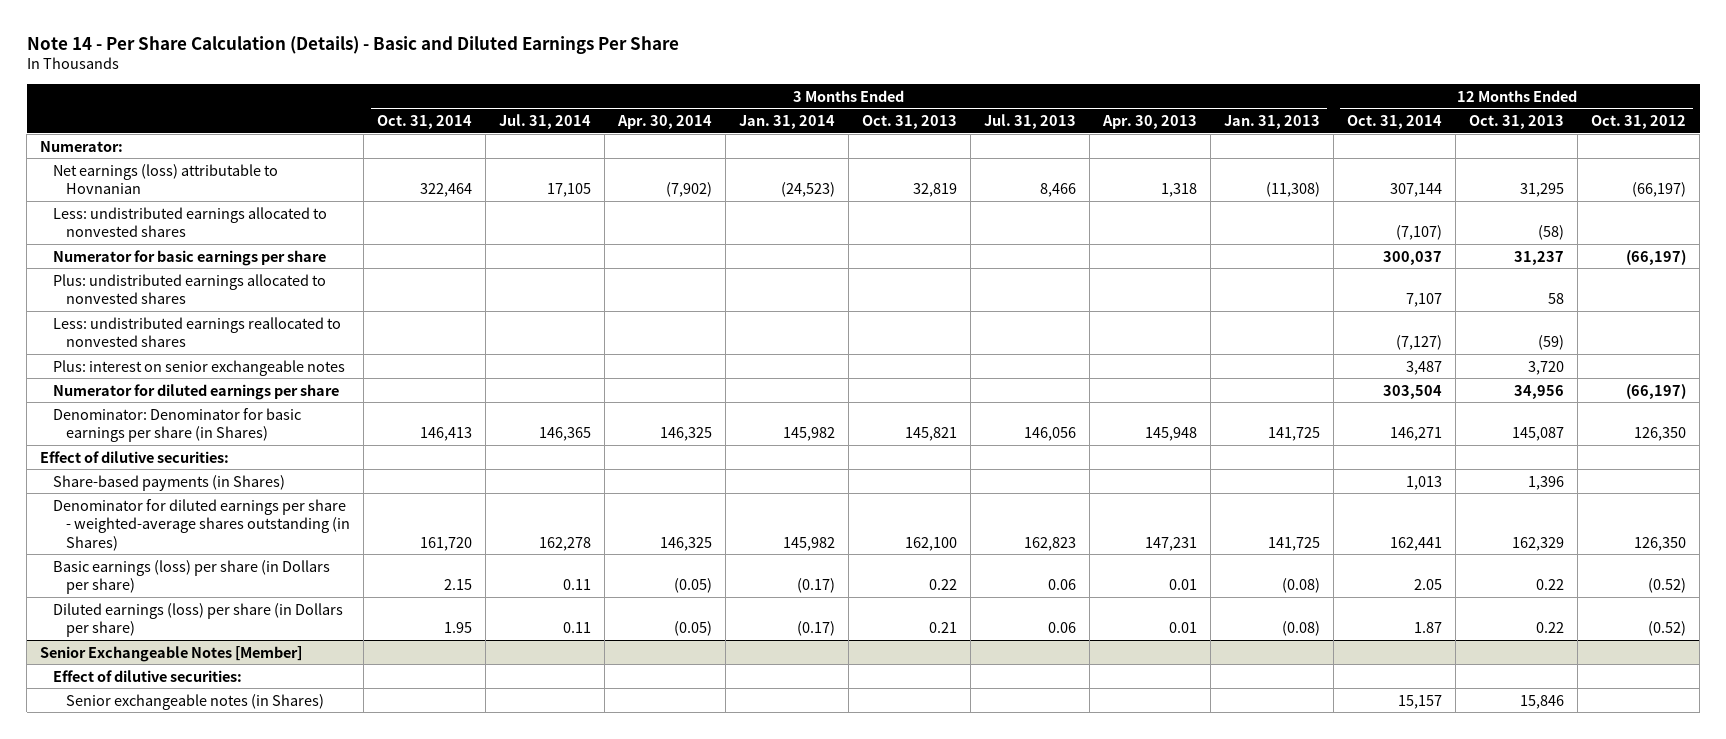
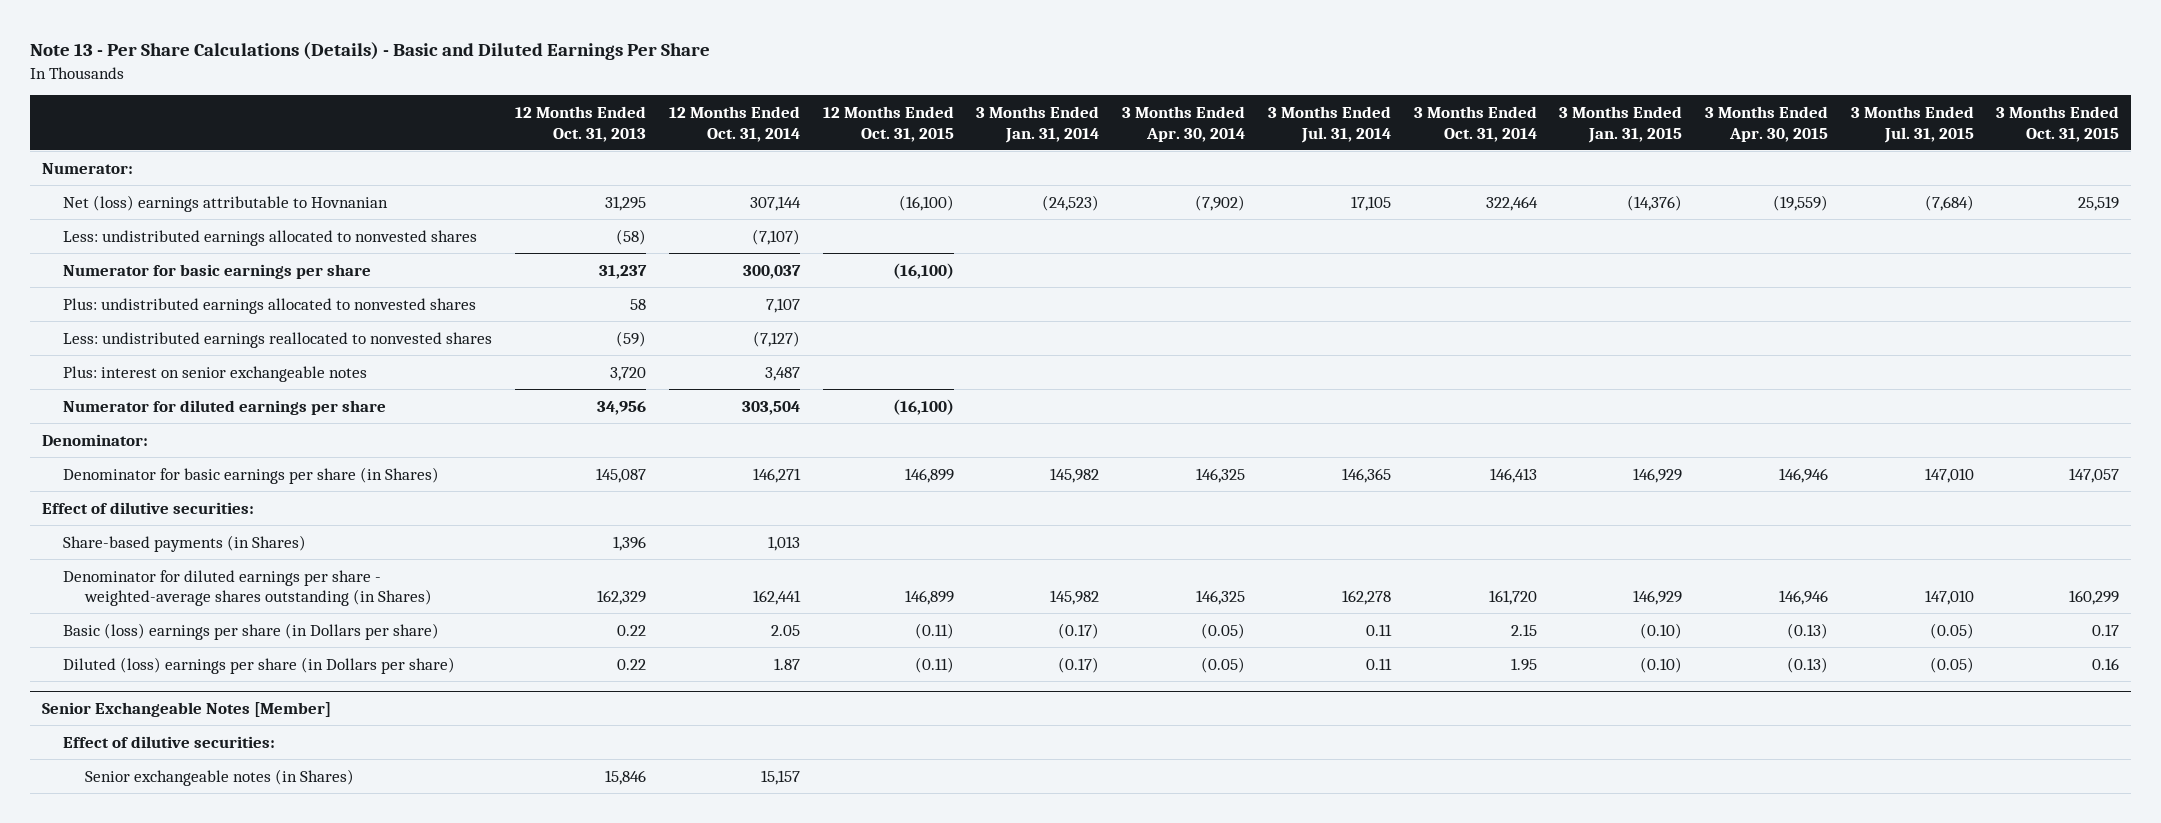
[26,35,679,54] Note 14 - Per Share Calculation (Details) - Basic and Diluted Earnings Per Share -> [30,42,711,61] Note 13 - Per Share Calculations (Details) - Basic and Diluted Earnings Per Share
[862,114,958,129] Oct. 31, 2013 -> none
[984,113,1077,129] Jul. 31, 2013 -> none
[1102,114,1198,129] Apr. 30, 2013 -> none
[1224,114,1321,129] Jan. 31, 2013 -> none
[1591,114,1687,129] Oct. 31, 2012 -> none
none -> [822,106,954,142] 12 Months Ended Oct. 31, 2015
none -> [1559,106,1683,143] 3 Months Ended Jan. 31, 2015
none -> [1705,106,1829,142] 3 Months Ended Apr. 30, 2015
none -> [1850,106,1974,143] 3 Months Ended Jul. 31, 2015
none -> [1996,106,2120,142] 3 Months Ended Oct. 31, 2015
[53,163,279,195] Net earnings (loss) attributable to Hovnanian -> [63,194,389,212] Net (loss) earnings attributable to Hovnanian
none -> [41,433,148,446] Denominator:
[53,407,302,443] Denominator: Denominator for basic earnings per share (in Shares) -> [63,466,440,484] Denominator for basic earnings per share (in Shares)
[53,559,331,595] Basic earnings (loss) per share (in Dollars per share) -> [63,622,440,640] Basic (loss) earnings per share (in Dollars per share)
[53,602,344,638] Diluted earnings (loss) per share (in Dollars per share) -> [63,656,456,674] Diluted (loss) earnings per share (in Dollars per share)

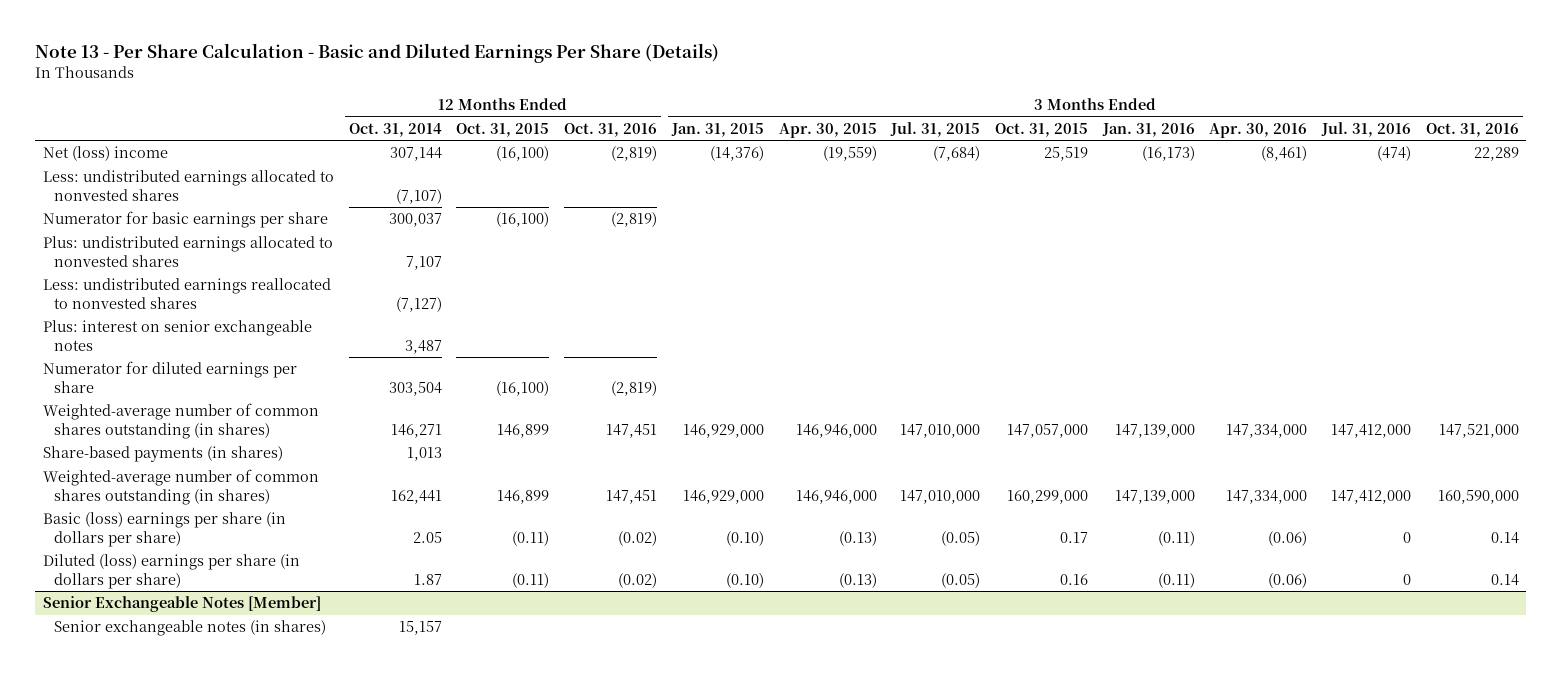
[30,42,711,61] Note 13 - Per Share Calculations (Details) - Basic and Diluted Earnings Per Share -> [35,43,720,64] Note 13 - Per Share Calculation - Basic and Diluted Earnings Per Share (Details)
[515,106,647,142] 12 Months Ended Oct. 31, 2013 -> none
[976,106,1100,143] 3 Months Ended Jan. 31, 2014 -> none
[1122,106,1246,142] 3 Months Ended Apr. 30, 2014 -> none
[1267,106,1391,143] 3 Months Ended Jul. 31, 2014 -> none
[1413,106,1537,142] 3 Months Ended Oct. 31, 2014 -> none
none -> [564,122,658,137] Oct. 31, 2016
none -> [1101,122,1195,137] Jan. 31, 2016
none -> [1209,122,1308,138] Apr. 30, 2016
none -> [1321,121,1412,137] Jul. 31, 2016
none -> [1425,122,1519,137] Oct. 31, 2016
[41,162,133,174] Numerator: -> none
[63,194,389,212] Net (loss) earnings attributable to Hovnanian -> [42,146,168,162] Net (loss) income
[41,433,148,446] Denominator: -> none
[63,466,440,484] Denominator for basic earnings per share (in Shares) -> none
[41,501,254,514] Effect of dilutive securities: -> none
none -> [42,403,319,439] Weighted-average number of common shares outstanding (in shares)
[63,534,307,552] Share-based payments (in Shares) -> [42,446,283,463] Share-based payments (in shares)
[63,569,433,607] Denominator for diluted earnings per share - weighted-average shares outstanding (in Shares) -> [42,469,319,505] Weighted-average number of common shares outstanding (in shares)
[1633,590,1683,606] 146,929 -> [682,489,764,504] 146,929,000
[1779,590,1829,606] 146,946 -> [795,489,877,504] 146,946,000
[1924,590,1974,606] 147,010 -> [900,489,981,504] 147,010,000
[2069,590,2120,606] 160,299 -> [1007,489,1089,504] 160,299,000
[63,622,440,640] Basic (loss) earnings per share (in Dollars per share) -> [42,512,286,547] Basic (loss) earnings per share (in dollars per share)
[63,656,456,674] Diluted (loss) earnings per share (in Dollars per share) -> [42,554,300,589] Diluted (loss) earnings per share (in dollars per share)
[63,735,276,748] Effect of dilutive securities: -> none
[85,768,355,786] Senior exchangeable notes (in Shares) -> [53,620,326,637] Senior exchangeable notes (in shares)

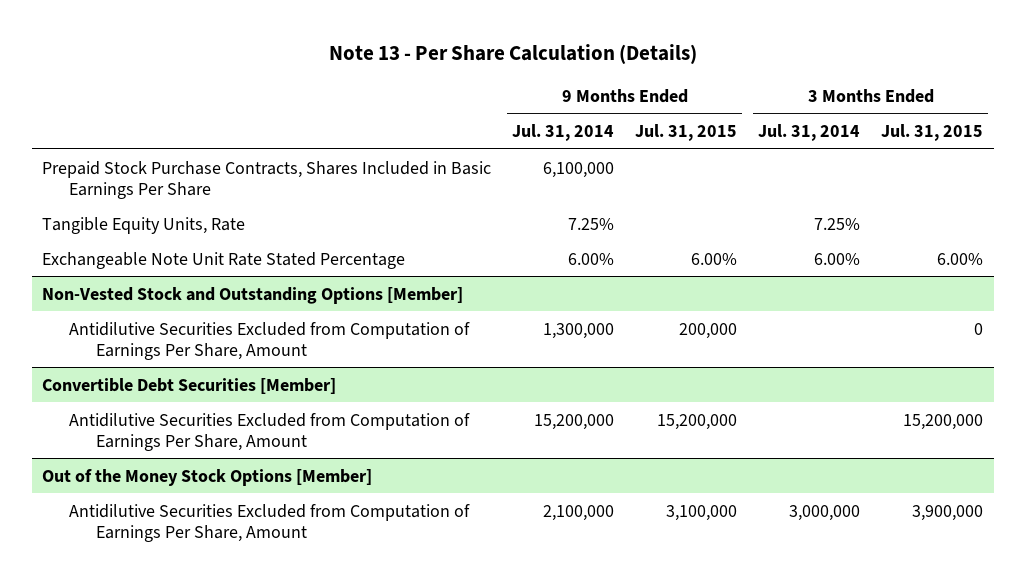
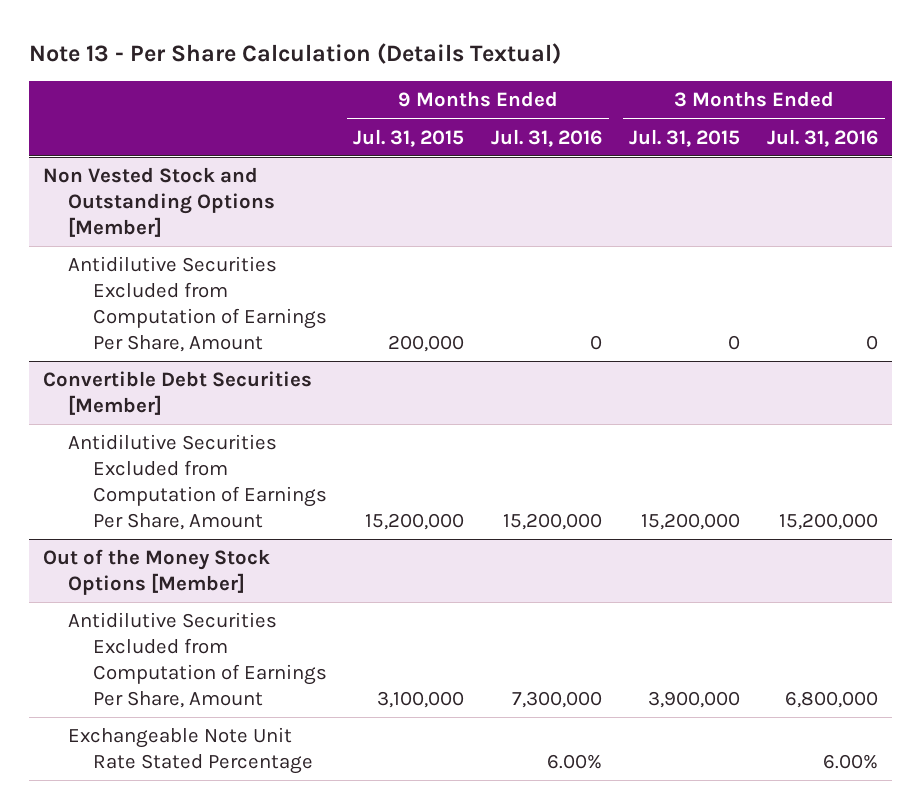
[328,44,697,65] Note 13 - Per Share Calculation (Details) -> [29,42,562,64] Note 13 - Per Share Calculation (Details Textual)
[512,124,615,142] Jul. 31, 2014 -> none
[758,124,861,142] Jul. 31, 2014 -> none
none -> [491,128,603,147] Jul. 31, 2016
none -> [767,128,879,147] Jul. 31, 2016
[42,160,492,199] Prepaid Stock Purchase Contracts, Shares Included in Basic Earnings Per Share -> none
[42,216,246,234] Tangible Equity Units, Rate -> none
[42,251,406,269] Exchangeable Note Unit Rate Stated Percentage -> none
[42,286,464,304] Non-Vested Stock and Outstanding Options [Member] -> [42,167,275,238] Non Vested Stock and Outstanding Options [Member]
none -> [67,727,313,775] Exchangeable Note Unit Rate Stated Percentage

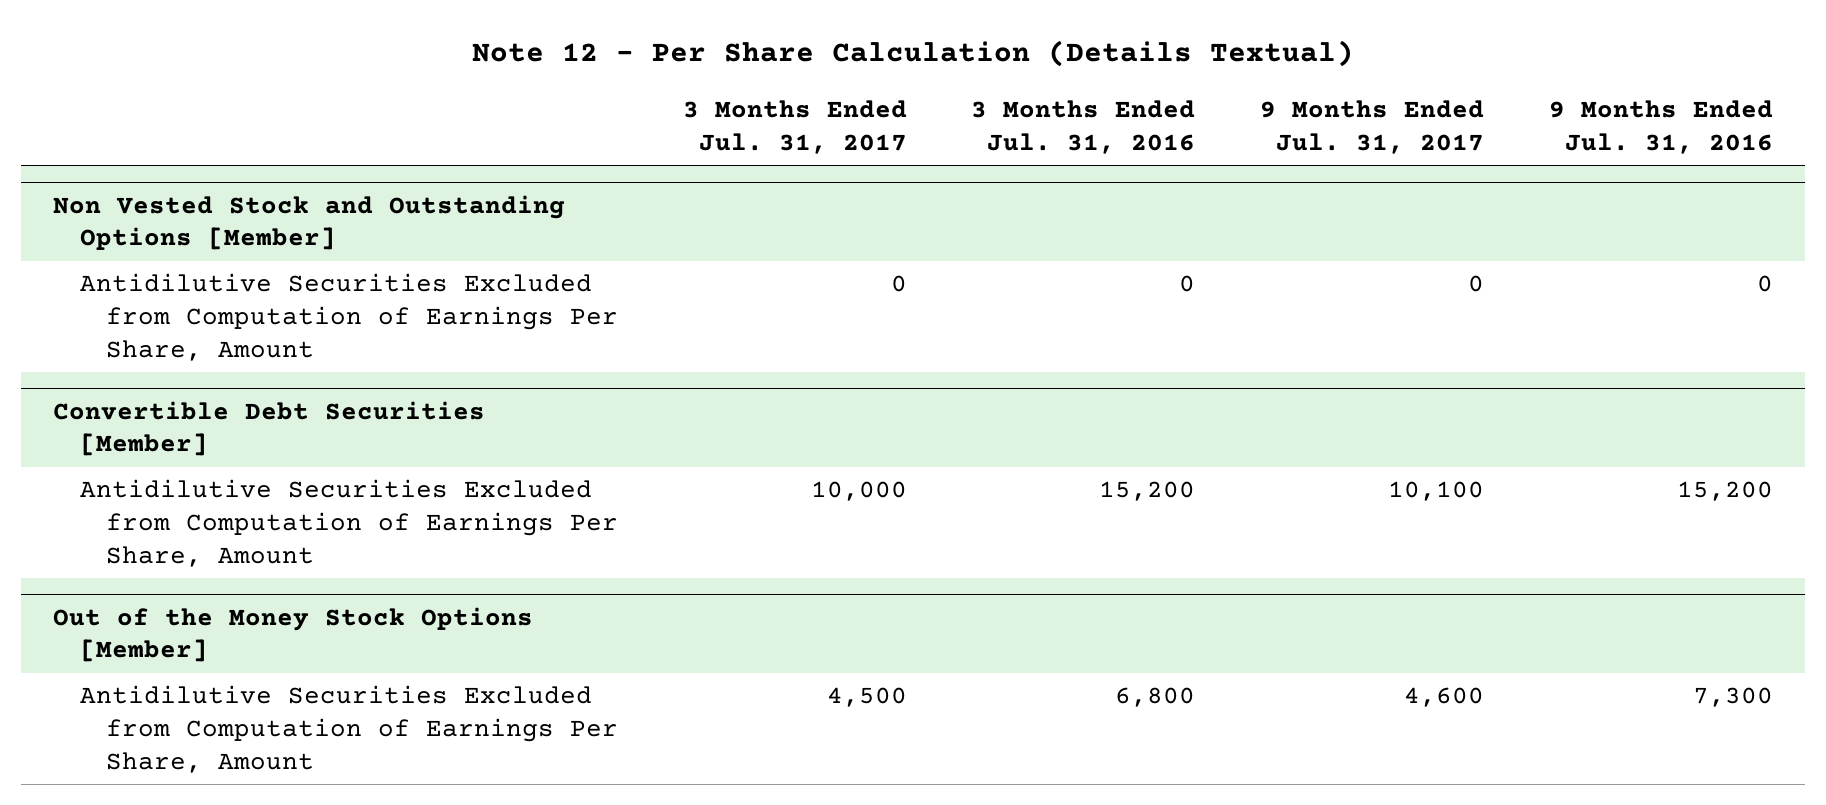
[29,42,562,64] Note 13 - Per Share Calculation (Details Textual) -> [472,40,1355,68] Note 12 - Per Share Calculation (Details Textual)
[353,128,465,147] Jul. 31, 2015 -> none
[629,128,741,147] Jul. 31, 2015 -> none
none -> [682,100,907,154] 3 Months Ended Jul. 31, 2017
none -> [1260,100,1485,154] 9 Months Ended Jul. 31, 2017
[503,512,603,530] 15,200,000 -> [1676,481,1773,502] 15,200
[779,512,879,530] 15,200,000 -> [1099,481,1196,502] 15,200
[67,727,313,775] Exchangeable Note Unit Rate Stated Percentage -> none
[512,690,603,708] 7,300,000 -> [1692,687,1773,708] 7,300
[785,690,879,708] 6,800,000 -> [1115,687,1196,708] 6,800

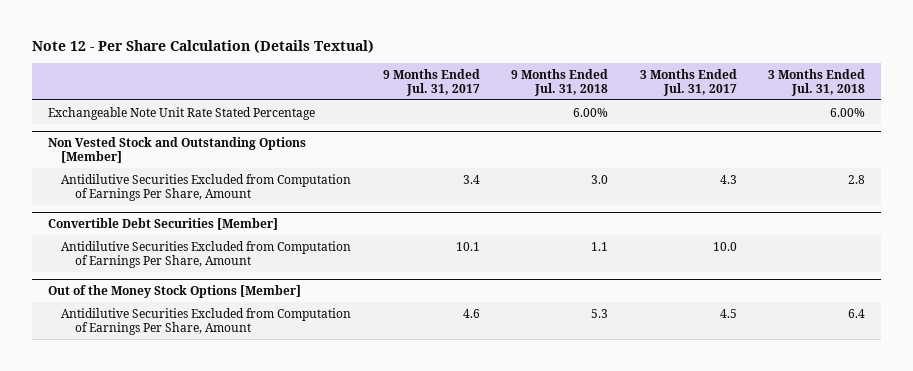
[971,100,1196,154] 3 Months Ended Jul. 31, 2016 -> none
[1548,100,1773,154] 9 Months Ended Jul. 31, 2016 -> none
none -> [511,68,609,96] 9 Months Ended Jul. 31, 2018
none -> [768,68,866,96] 3 Months Ended Jul. 31, 2018
none -> [47,106,315,120] Exchangeable Note Unit Rate Stated Percentage
[890,275,907,293] 0 -> [719,174,737,184] 4.3
[1468,275,1485,293] 0 -> [462,174,480,184] 3.4
[810,481,907,502] 10,000 -> [712,241,737,251] 10.0
[1388,481,1485,502] 10,100 -> [455,241,480,251] 10.1
[826,687,907,708] 4,500 -> [719,308,737,318] 4.5
[1404,687,1485,708] 4,600 -> [462,308,480,318] 4.6

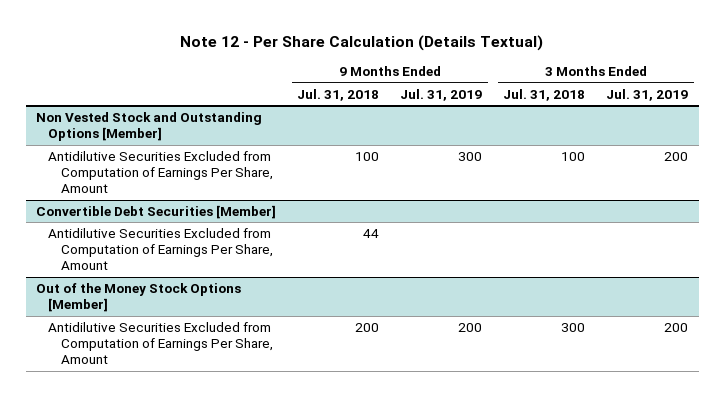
[382,68,480,96] 9 Months Ended Jul. 31, 2017 -> none
[639,68,737,96] 3 Months Ended Jul. 31, 2017 -> none
none -> [400,88,483,101] Jul. 31, 2019
none -> [606,88,689,101] Jul. 31, 2019
[47,106,315,120] Exchangeable Note Unit Rate Stated Percentage -> none
[591,174,609,184] 3.0 -> [355,152,380,162] 100
[848,174,866,184] 2.8 -> [561,152,586,162] 100
[591,241,609,251] 1.1 -> [363,229,380,239] 44
[591,308,609,318] 5.3 -> [355,323,380,333] 200
[848,308,866,318] 6.4 -> [561,323,586,333] 300

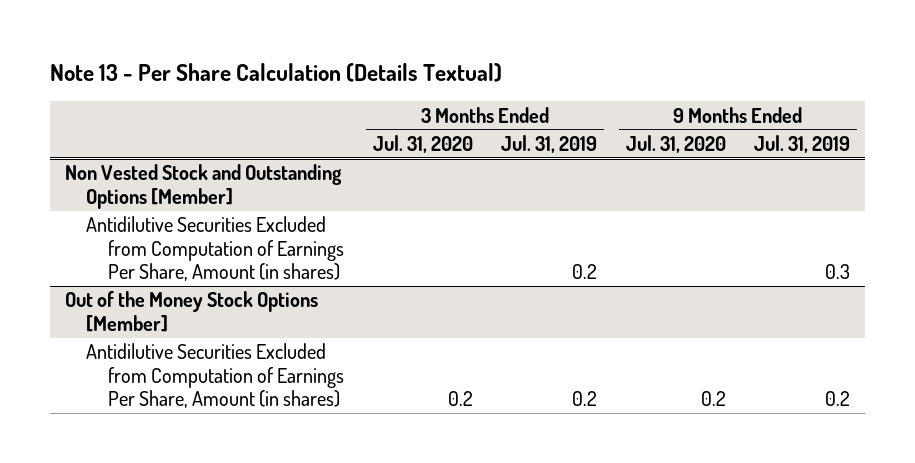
[180,34,544,51] Note 12 - Per Share Calculation (Details Textual) -> [50,63,503,83] Note 13 - Per Share Calculation (Details Textual)
[297,88,380,101] Jul. 31, 2018 -> none
[503,88,586,101] Jul. 31, 2018 -> none
none -> [372,135,473,154] Jul. 31, 2020
none -> [625,135,726,154] Jul. 31, 2020
[36,205,277,220] Convertible Debt Securities [Member] -> none
[48,228,273,271] Antidilutive Securities Excluded from Computation of Earnings Per Share, Amount -> none
[48,151,273,194] Antidilutive Securities Excluded from Computation of Earnings Per Share, Amount -> [86,216,345,281] Antidilutive Securities Excluded from Computation of Earnings Per Share, Amount (in shares)
[458,152,483,162] 300 -> [825,263,851,279] 0.3
[664,152,689,162] 200 -> [572,263,598,279] 0.2
[48,322,273,365] Antidilutive Securities Excluded from Computation of Earnings Per Share, Amount -> [86,343,345,408] Antidilutive Securities Excluded from Computation of Earnings Per Share, Amount (in shares)
[458,323,483,333] 200 -> [825,390,851,406] 0.2
[664,323,689,333] 200 -> [572,390,598,406] 0.2

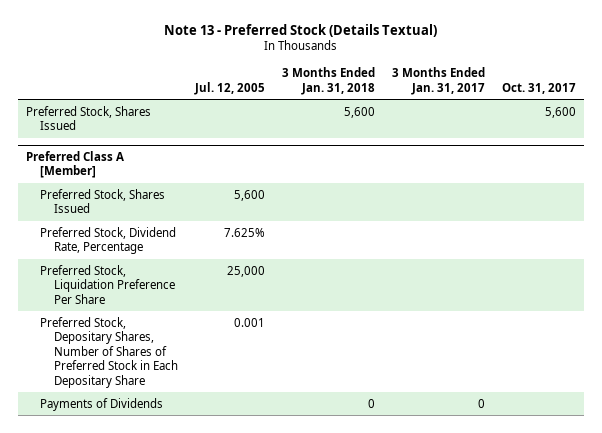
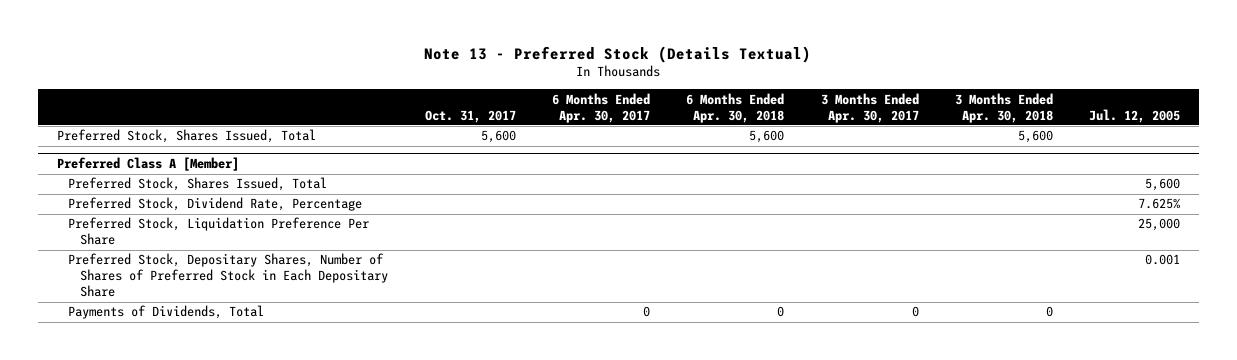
[281,67,375,95] 3 Months Ended Jan. 31, 2018 -> none
[391,67,485,95] 3 Months Ended Jan. 31, 2017 -> none
none -> [551,92,650,123] 6 Months Ended Apr. 30, 2017
none -> [686,92,785,123] 6 Months Ended Apr. 30, 2018
none -> [820,92,919,123] 3 Months Ended Apr. 30, 2017
none -> [955,92,1054,123] 3 Months Ended Apr. 30, 2018
[26,105,152,131] Preferred Stock, Shares Issued -> [56,129,316,144] Preferred Stock, Shares Issued, Total
[40,188,166,214] Preferred Stock, Shares Issued -> [68,177,328,192] Preferred Stock, Shares Issued, Total
[40,397,164,411] Payments of Dividends -> [68,305,265,320] Payments of Dividends, Total

